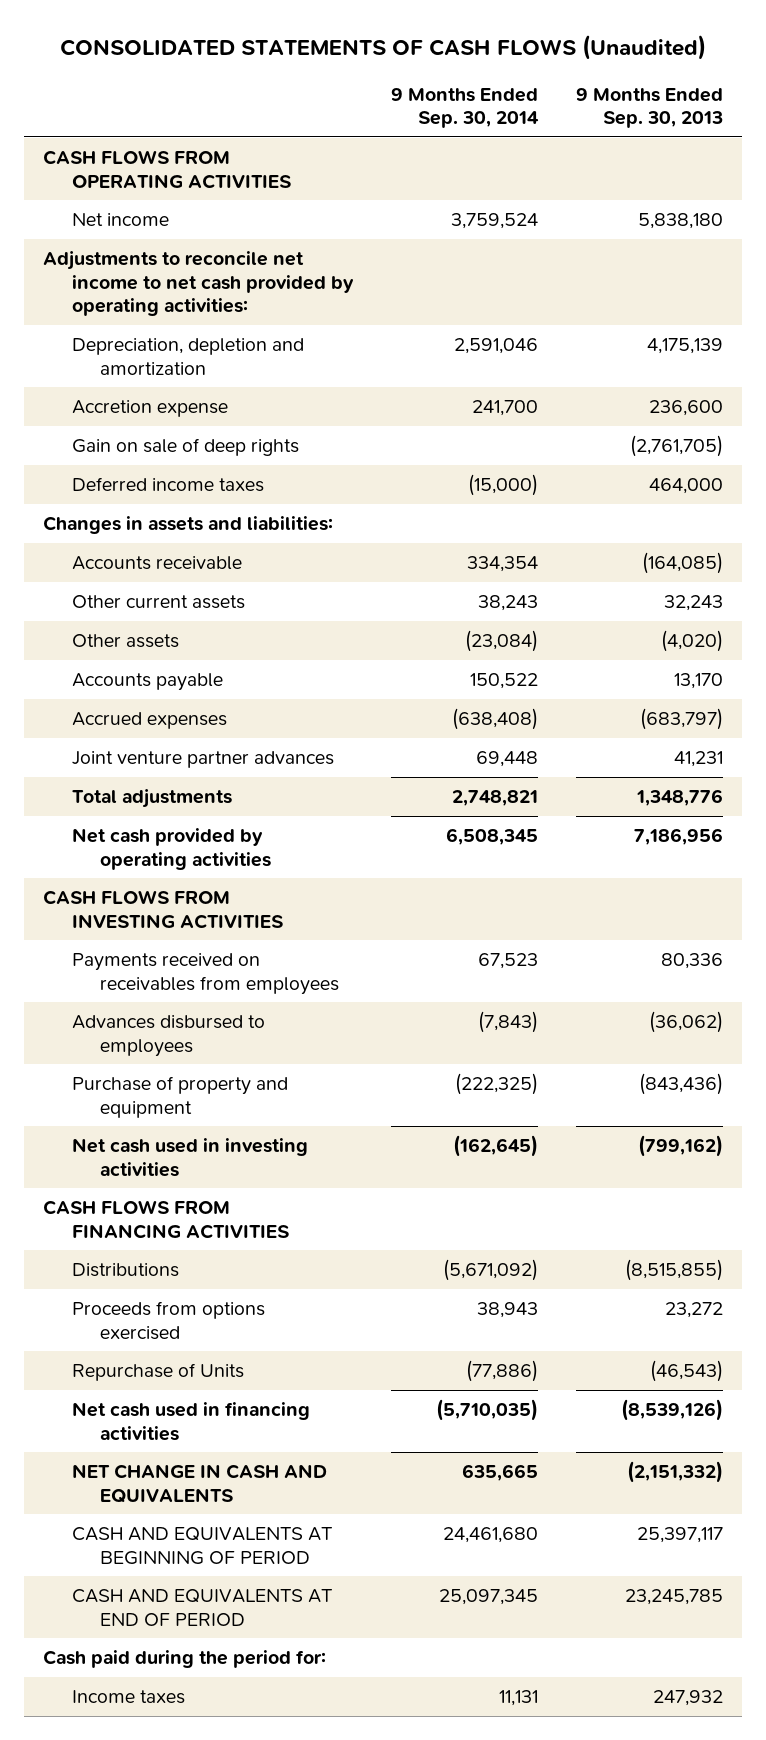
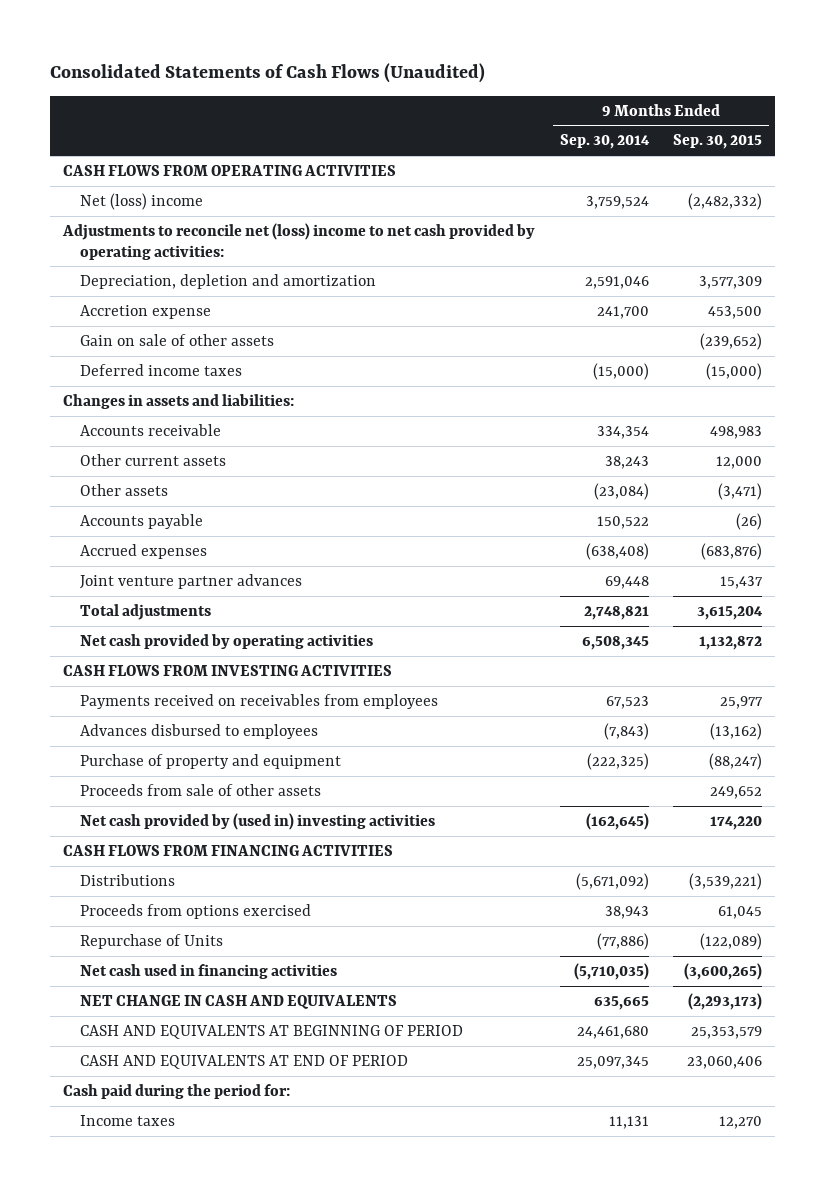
[60,34,707,60] CONSOLIDATED STATEMENTS OF CASH FLOWS (Unaudited) -> [50,62,486,83] Consolidated Statements of Cash Flows (Unaudited)
[575,87,723,129] 9 Months Ended Sep. 30, 2013 -> none
none -> [673,134,763,150] Sep. 30, 2015
[71,212,169,226] Net income -> [79,192,203,210] Net (loss) income
[43,250,354,317] Adjustments to reconcile net income to net cash provided by operating activities: -> [61,222,535,260] Adjustments to reconcile net (loss) income to net cash provided by operating activities:
[71,437,299,456] Gain on sale of deep rights -> [79,333,274,346] Gain on sale of other assets
none -> [79,783,321,796] Proceeds from sale of other assets
[71,1137,308,1177] Net cash used in investing activities -> [79,812,435,830] Net cash provided by (used in) investing activities

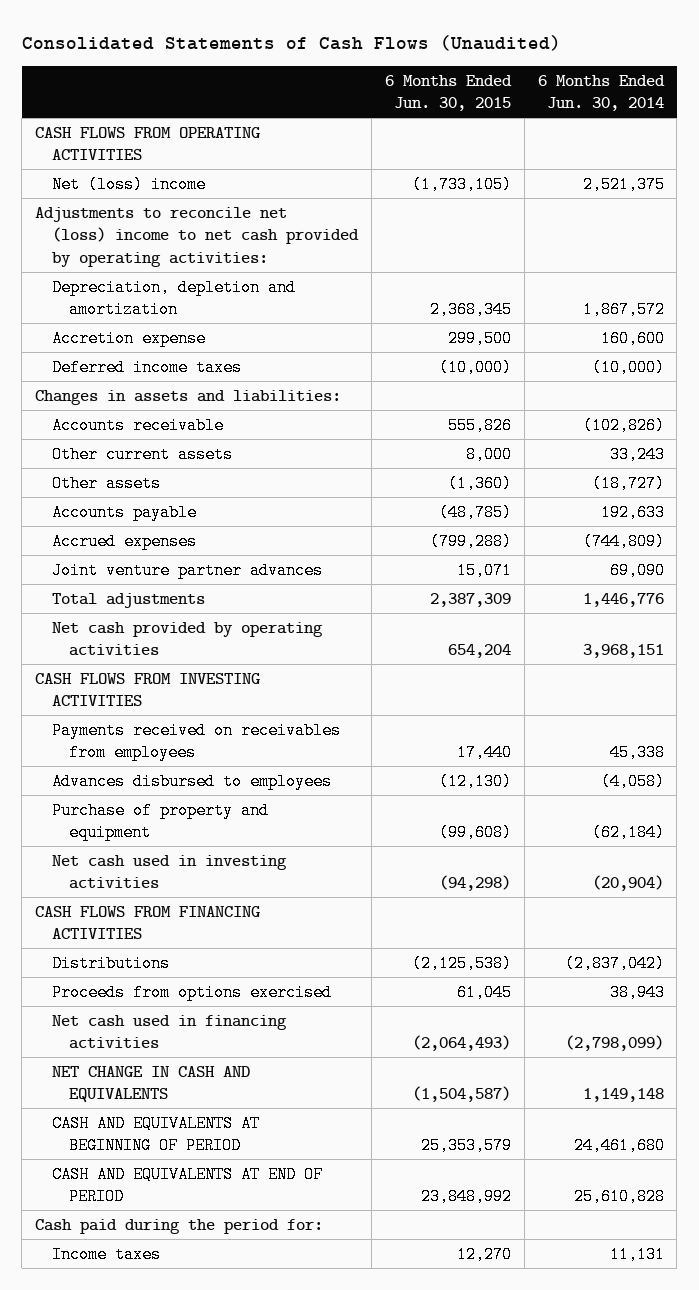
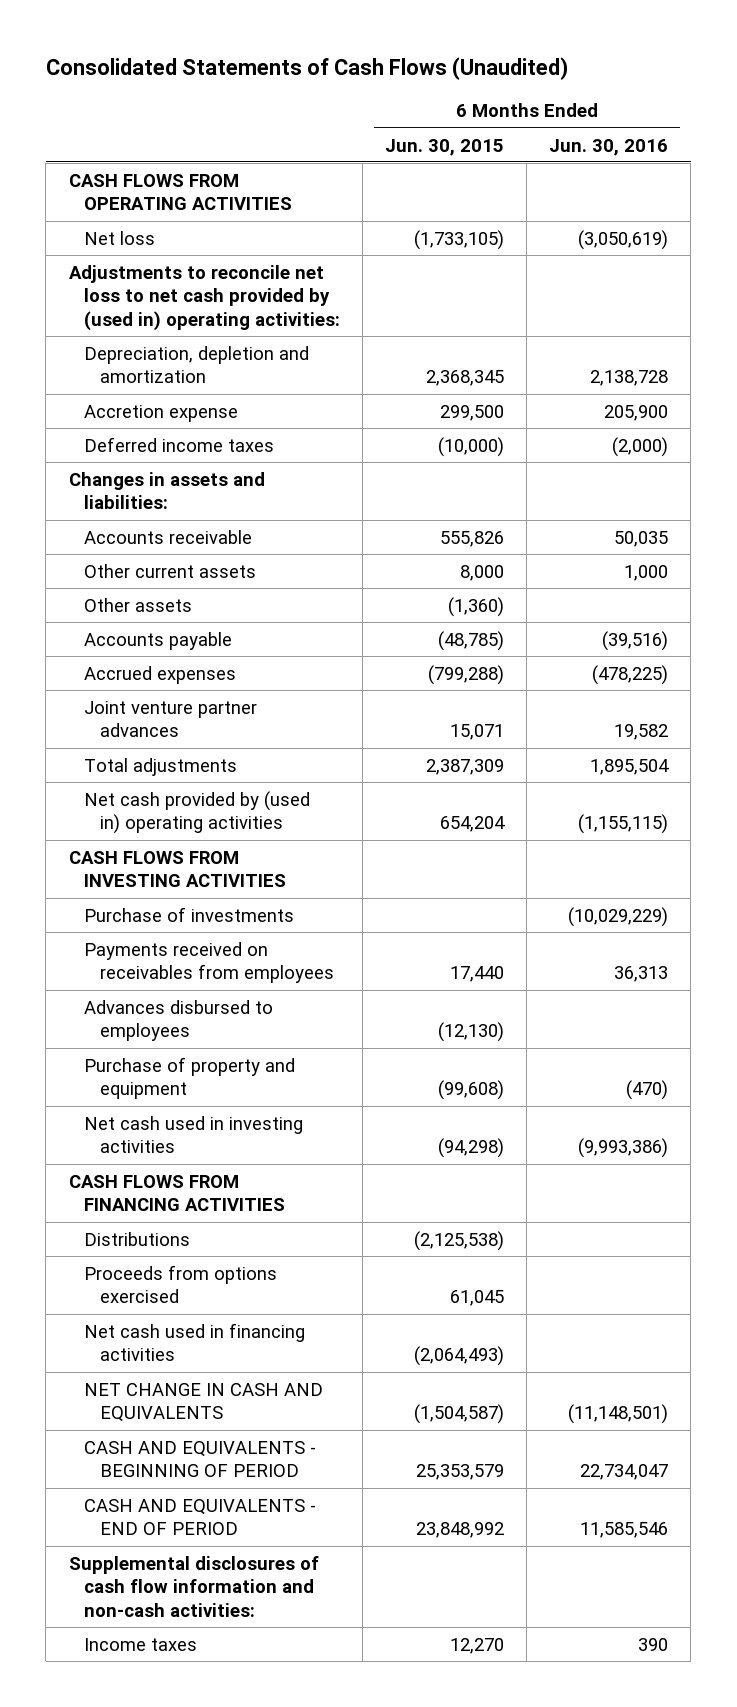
[537,74,665,112] 6 Months Ended Jun. 30, 2014 -> none
none -> [549,138,669,156] Jun. 30, 2016
[51,175,206,193] Net (loss) income -> [84,230,156,245] Net loss
[34,206,359,267] Adjustments to reconcile net (loss) income to net cash provided by operating activities: -> [68,264,341,331] Adjustments to reconcile net loss to net cash provided by (used in) operating activities:
[51,621,323,657] Net cash provided by operating activities -> [84,790,311,835] Net cash provided by (used in) operating activities
none -> [84,906,295,922] Purchase of investments
[34,1218,323,1234] Cash paid during the period for: -> none
[51,1114,260,1155] CASH AND EQUIVALENTS AT BEGINNING OF PERIOD -> [84,1440,317,1478] CASH AND EQUIVALENTS - BEGINNING OF PERIOD
[51,1165,323,1206] CASH AND EQUIVALENTS AT END OF PERIOD -> [84,1498,317,1536] CASH AND EQUIVALENTS - END OF PERIOD
none -> [68,1555,319,1617] Supplemental disclosures of cash flow information and non-cash activities:

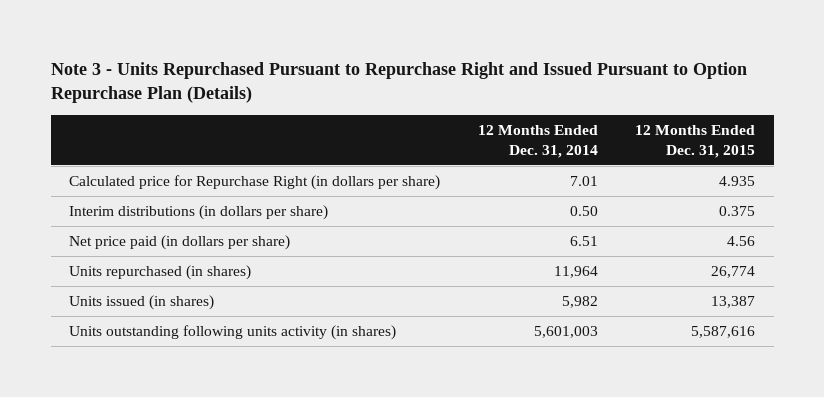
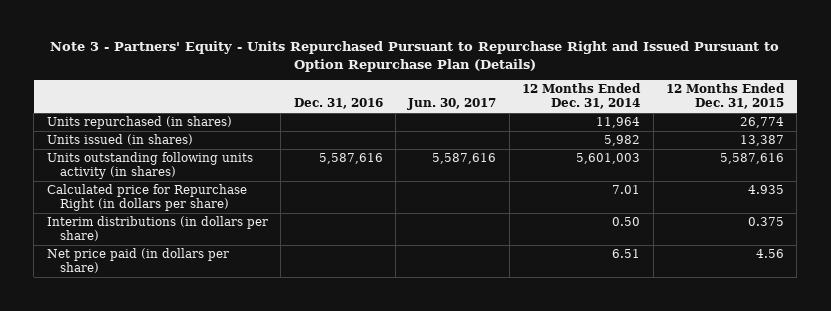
[50,61,747,104] Note 3 - Units Repurchased Pursuant to Repurchase Right and Issued Pursuant to Option Repurchase Plan (Details) -> [50,41,780,72] Note 3 - Partners' Equity - Units Repurchased Pursuant to Repurchase Right and Issued Pursuant to Option Repurchase Plan (Details)
none -> [293,98,383,110] Dec. 31, 2016
none -> [407,98,497,111] Jun. 30, 2017
[69,175,441,191] Calculated price for Repurchase Right (in dollars per share) -> [46,184,247,212] Calculated price for Repurchase Right (in dollars per share)
[69,205,329,221] Interim distributions (in dollars per share) -> [46,216,268,242] Interim distributions (in dollars per share)
[69,235,291,251] Net price paid (in dollars per share) -> [46,248,229,274] Net price paid (in dollars per share)

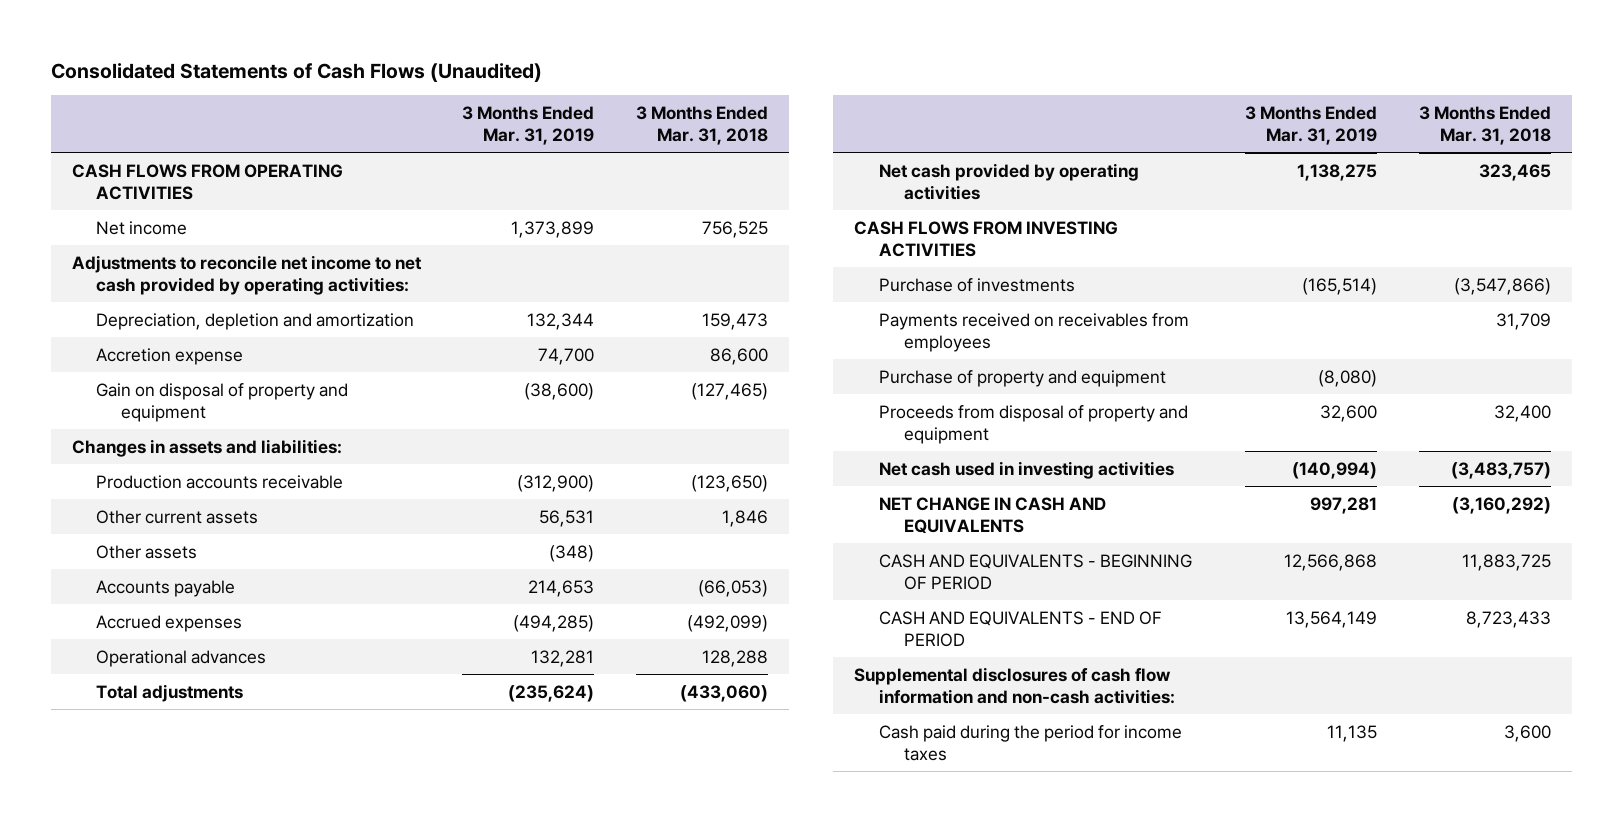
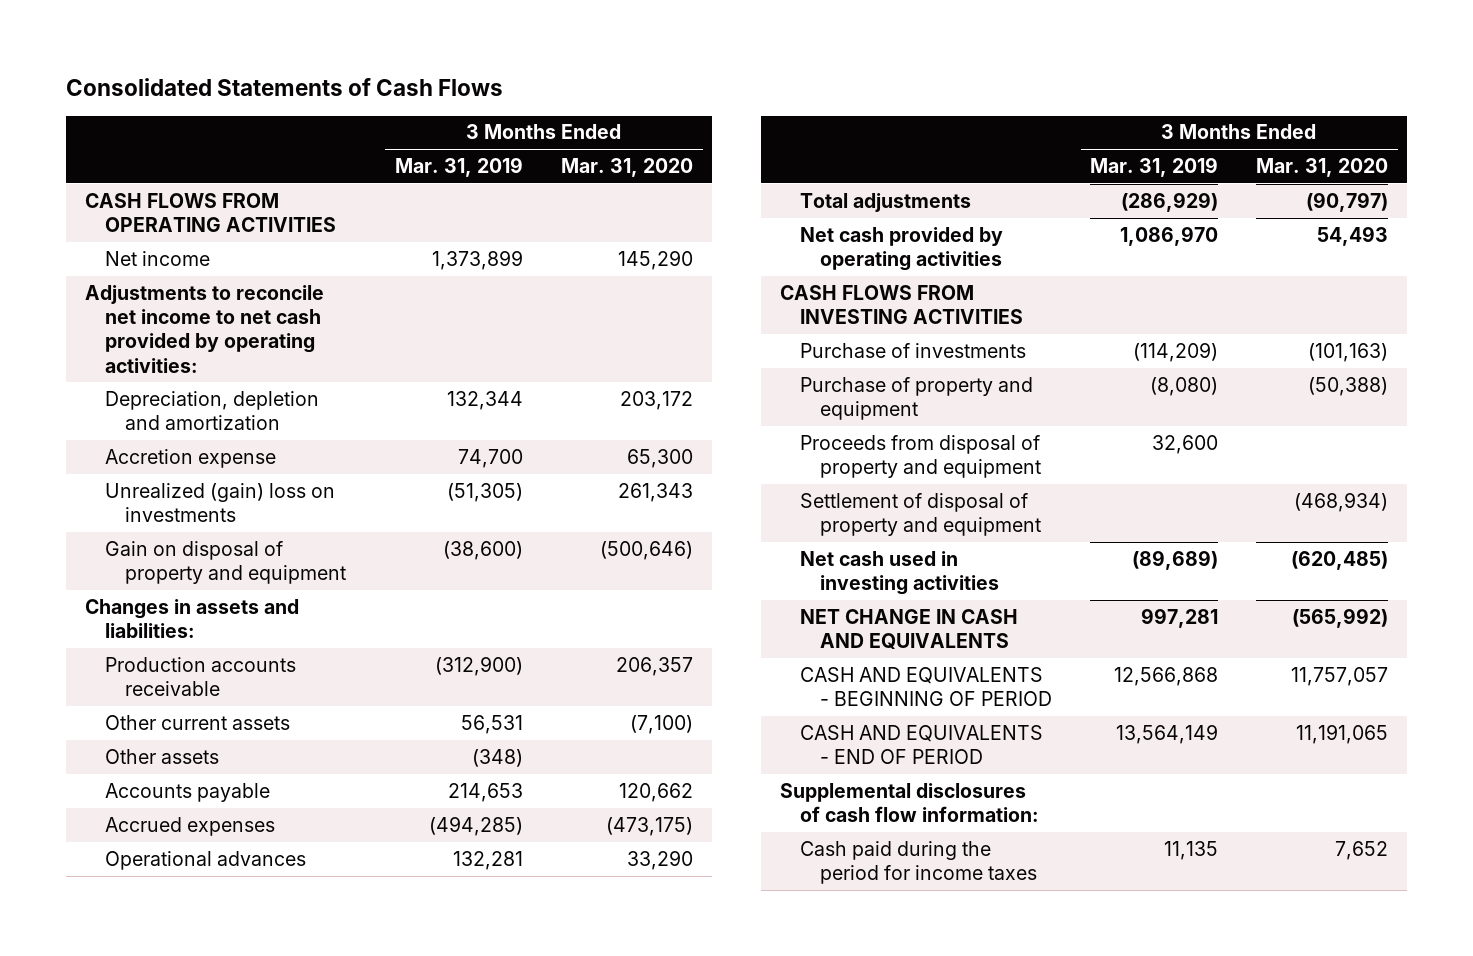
[50,62,542,82] Consolidated Statements of Cash Flows (Unaudited) -> [65,78,503,97] Consolidated Statements of Cash Flows
[636,106,769,146] 3 Months Ended Mar. 31, 2018 -> none
none -> [561,158,694,178] Mar. 31, 2020
none -> [104,482,335,523] Unrealized (gain) loss on investments
[508,684,595,702] (235,624) -> [1121,191,1219,212] (286,929)
[1297,163,1378,181] 1,138,275 -> [1120,225,1219,246] 1,086,970
[879,312,1190,352] Payments received on receivables from employees -> none
[1302,277,1378,295] (165,514) -> [1133,341,1219,362] (114,209)
none -> [800,492,1042,537] Settlement of disposal of property and equipment
[1292,461,1378,479] (140,994) -> [1132,549,1219,570] (89,689)
[854,666,1176,704] Supplemental disclosures of cash flow information and non-cash activities: -> [780,782,1040,823] Supplemental disclosures of cash flow information:

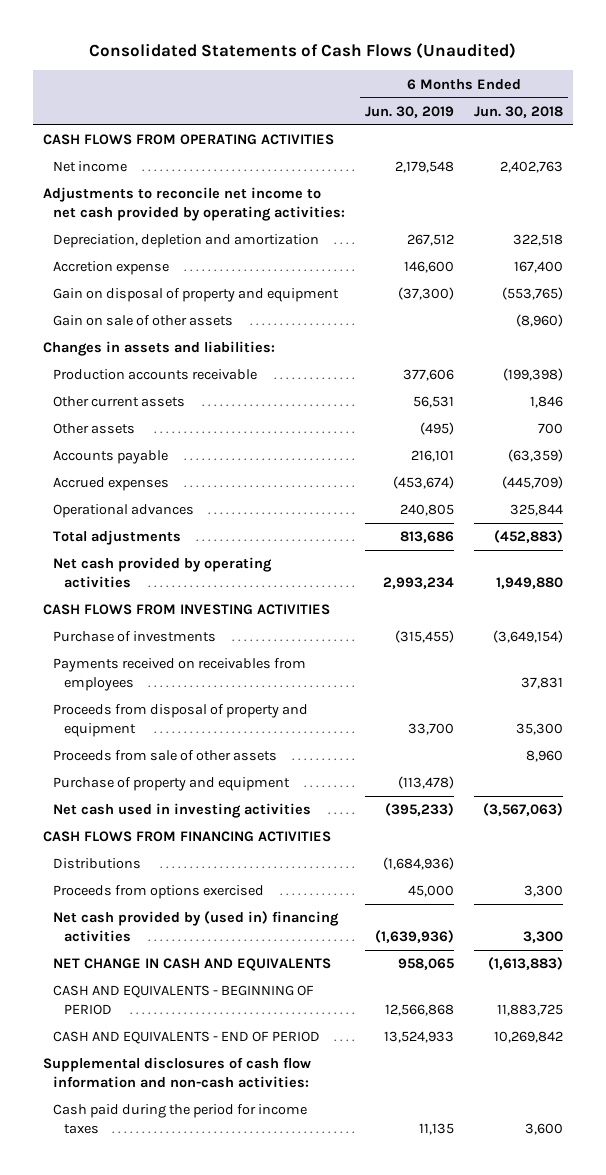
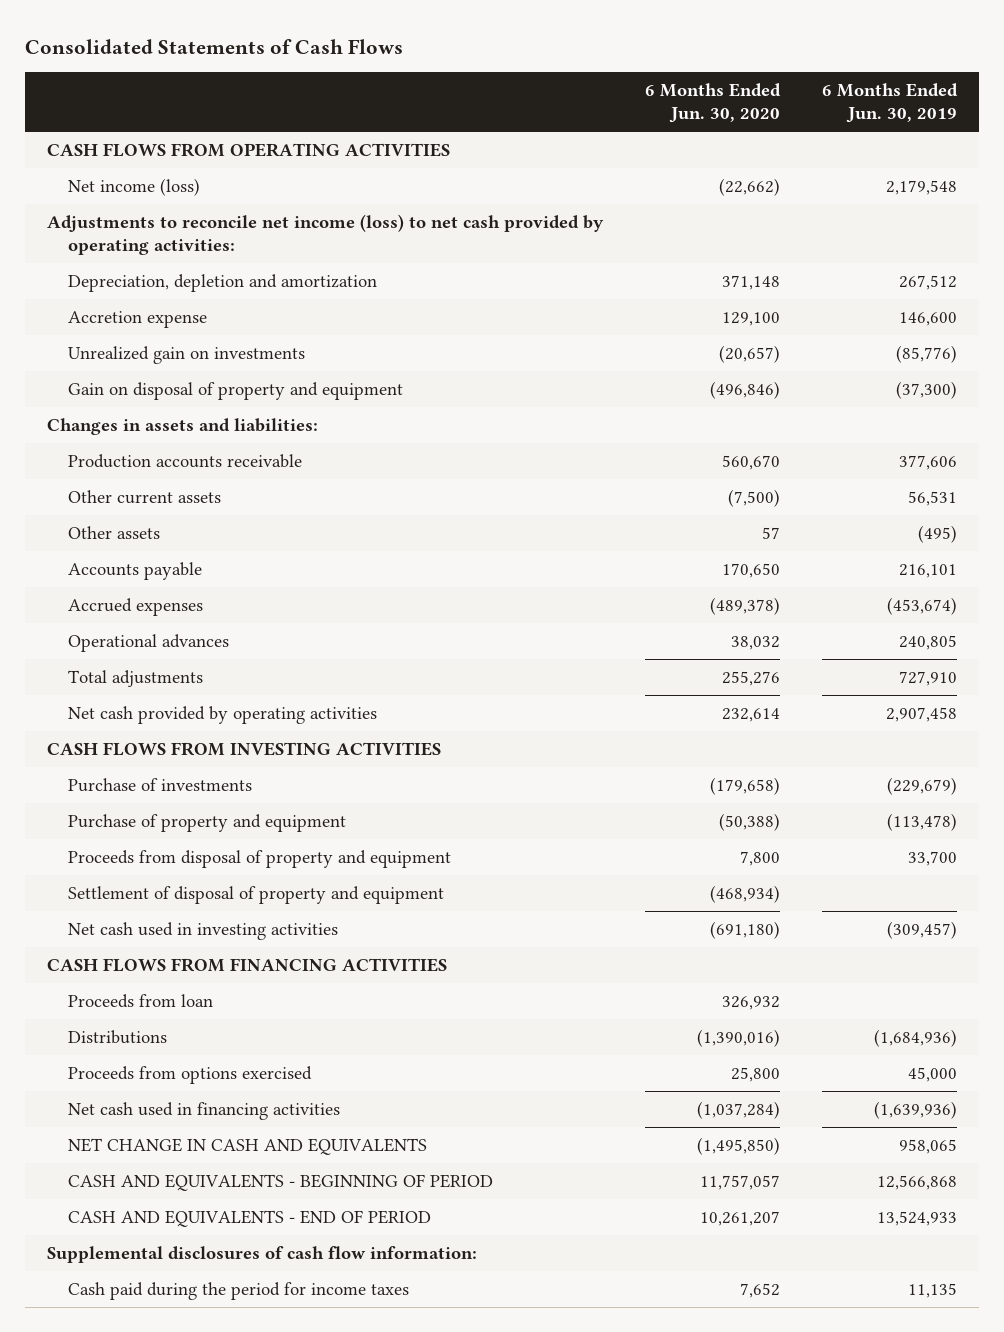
[88,42,516,59] Consolidated Statements of Cash Flows (Unaudited) -> [25,38,404,54] Consolidated Statements of Cash Flows
[473,105,563,118] Jun. 30, 2018 -> none
none -> [644,83,781,124] 6 Months Ended Jun. 30, 2020
[53,161,128,173] Net income -> [67,177,200,196] Net income (loss)
[42,187,346,221] Adjustments to reconcile net income to net cash provided by operating activities: -> [46,213,604,255] Adjustments to reconcile net income (loss) to net cash provided by operating activities:
none -> [67,345,305,364] Unrealized gain on investments
[53,315,234,327] Gain on sale of other assets -> none
[400,531,455,544] 813,686 -> [899,670,958,686] 727,910
[383,576,455,589] 2,993,234 -> [886,706,958,722] 2,907,458
[53,658,307,691] Payments received on receivables from employees -> none
[53,750,278,762] Proceeds from sale of other assets -> none
[395,630,455,644] (315,455) -> [887,776,958,795] (229,679)
[53,704,309,737] Proceeds from disposal of property and equipment -> [67,849,451,868] Proceeds from disposal of property and equipment
none -> [67,885,444,904] Settlement of disposal of property and equipment
[385,803,455,817] (395,233) -> [887,920,958,939] (309,457)
none -> [67,993,213,1008] Proceeds from loan
[53,911,340,942] Net cash provided by (used in) financing activities -> [67,1101,340,1120] Net cash used in financing activities
[42,1057,311,1088] Supplemental disclosures of cash flow information and non-cash activities: -> [46,1245,477,1263] Supplemental disclosures of cash flow information:

